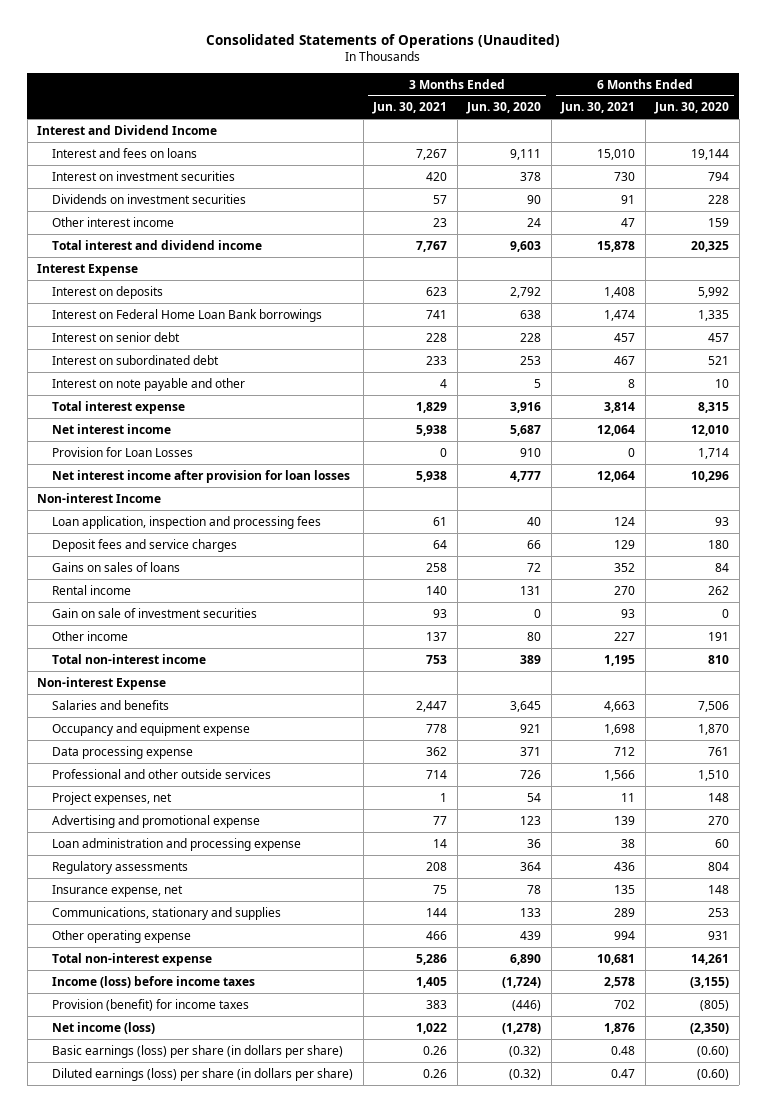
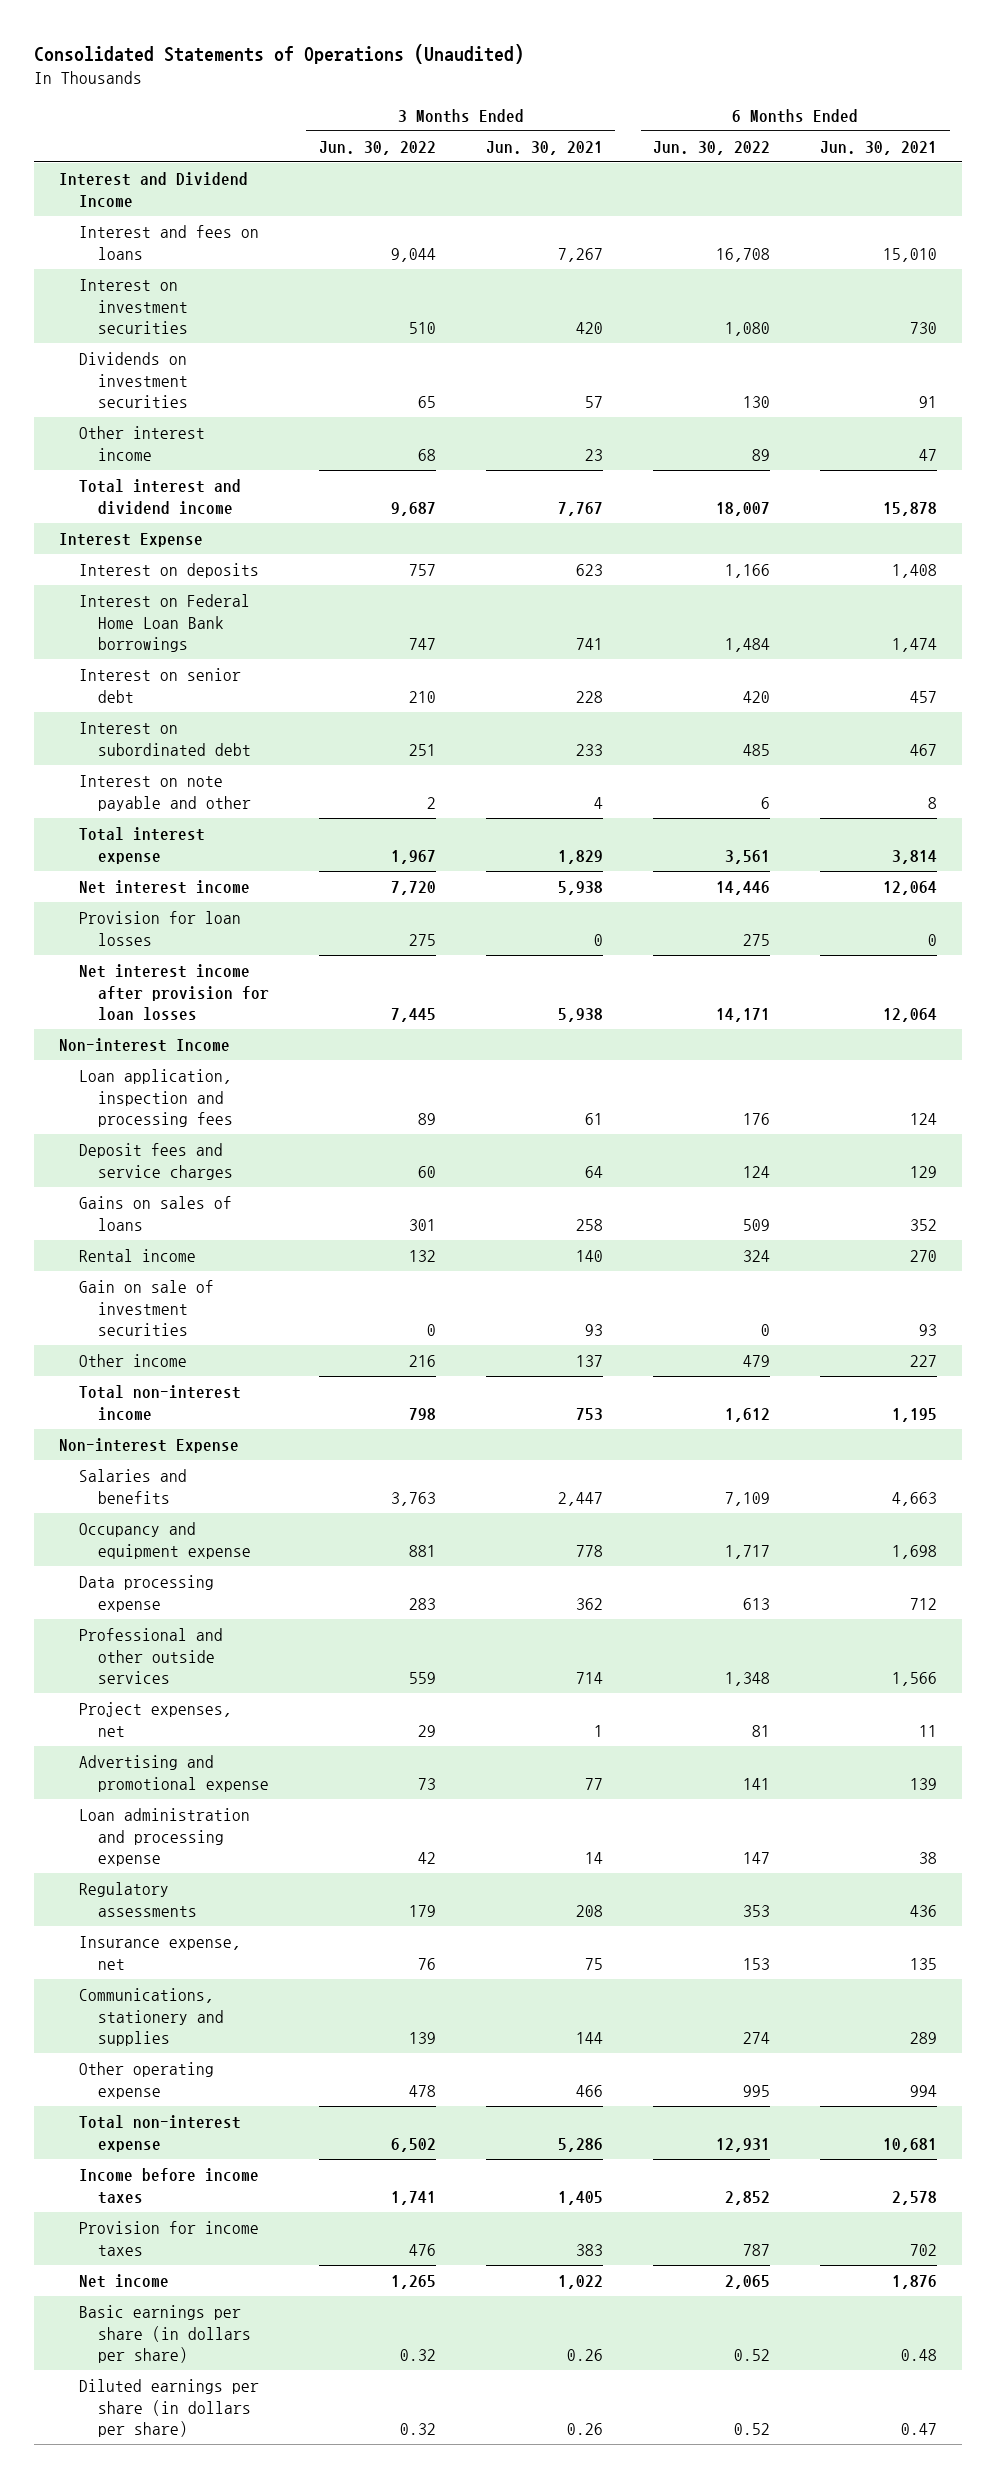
[466,102,542,115] Jun. 30, 2020 -> none
[654,102,730,115] Jun. 30, 2020 -> none
none -> [318,140,436,155] Jun. 30, 2022
none -> [653,140,771,155] Jun. 30, 2022
[52,446,194,457] Provision for Loan Losses -> [78,910,241,946] Provision for loan losses
[52,906,282,920] Communications, stationary and supplies -> [78,1987,224,2047] Communications, stationery and supplies
[52,975,256,988] Income (loss) before income taxes -> [78,2167,259,2204] Income before income taxes
[52,998,250,1011] Provision (benefit) for income taxes -> [78,2220,259,2256] Provision for income taxes
[52,1021,156,1034] Net income (loss) -> [78,2273,169,2288] Net income
[52,1044,344,1058] Basic earnings (loss) per share (in dollars per share) -> [78,2304,251,2364] Basic earnings per share (in dollars per share)
[52,1067,354,1081] Diluted earnings (loss) per share (in dollars per share) -> [78,2378,259,2438] Diluted earnings per share (in dollars per share)

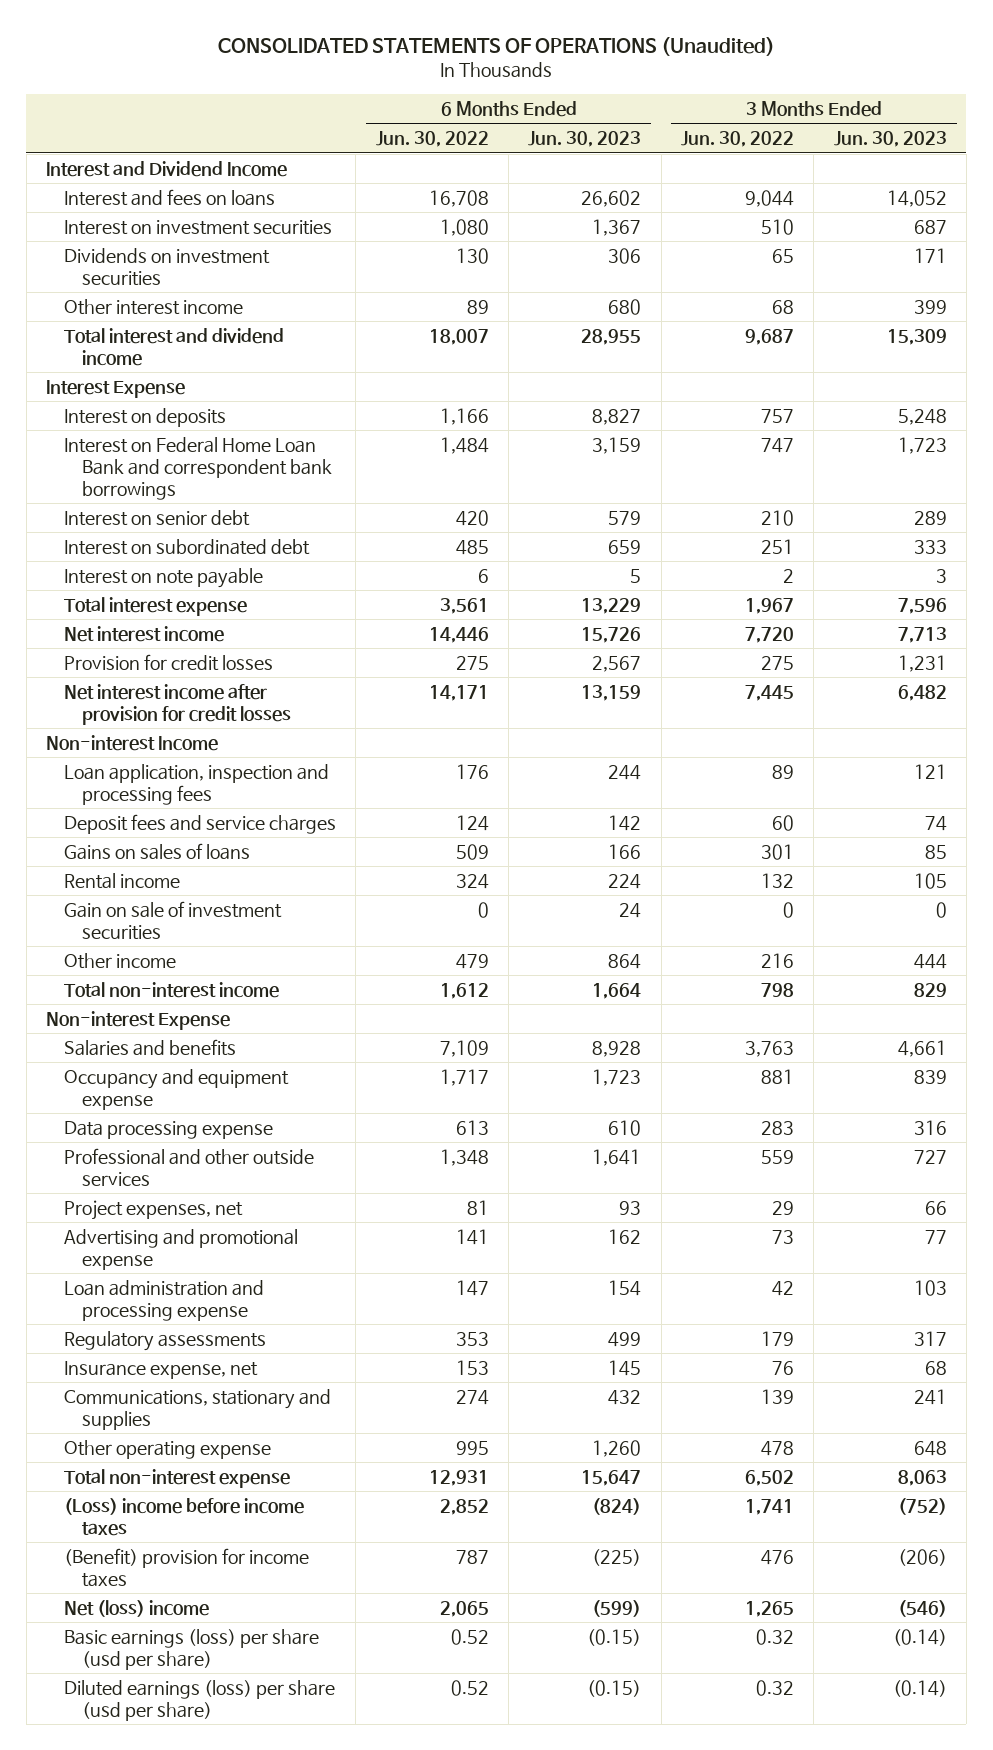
[34,44,525,65] Consolidated Statements of Operations (Unaudited) -> [218,37,776,57] CONSOLIDATED STATEMENTS OF OPERATIONS (Unaudited)
[485,140,603,155] Jun. 30, 2021 -> none
[820,140,938,155] Jun. 30, 2021 -> none
none -> [528,131,642,148] Jun. 30, 2023
none -> [833,131,947,148] Jun. 30, 2023
[78,593,250,653] Interest on Federal Home Loan Bank borrowings -> [64,436,333,500] Interest on Federal Home Loan Bank and correspondent bank borrowings
[78,774,251,811] Interest on note payable and other -> [64,567,264,588] Interest on note payable
[78,910,241,946] Provision for loan losses -> [64,653,274,671] Provision for credit losses
[78,963,269,1021] Net interest income after provision for loan losses -> [64,683,292,725] Net interest income after provision for credit losses
[78,1987,224,2047] Communications, stationery and supplies -> [64,1388,332,1430] Communications, stationary and supplies
[78,2167,259,2204] Income before income taxes -> [64,1497,305,1536] (Loss) income before income taxes
[78,2220,259,2256] Provision for income taxes -> [64,1547,310,1587] (Benefit) provision for income taxes
[78,2273,169,2288] Net income -> [64,1599,210,1617] Net (loss) income
[78,2304,251,2364] Basic earnings per share (in dollars per share) -> [64,1628,320,1670] Basic earnings (loss) per share (usd per share)
[78,2378,259,2438] Diluted earnings per share (in dollars per share) -> [64,1679,336,1721] Diluted earnings (loss) per share (usd per share)

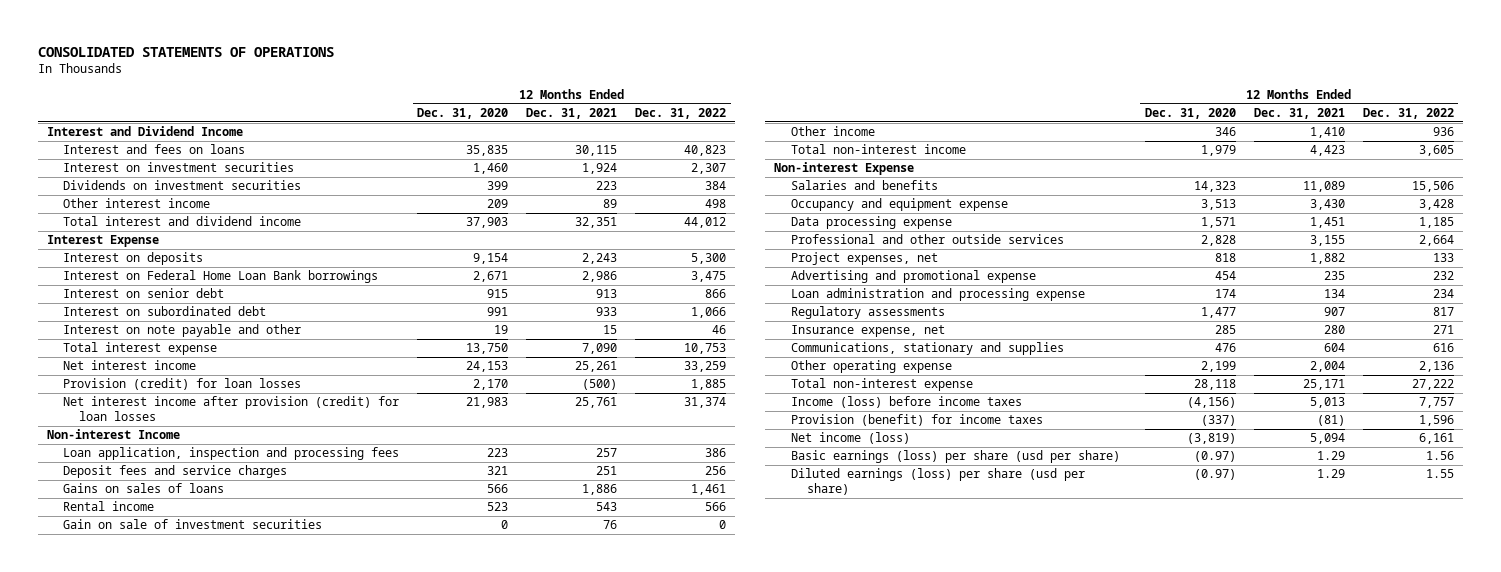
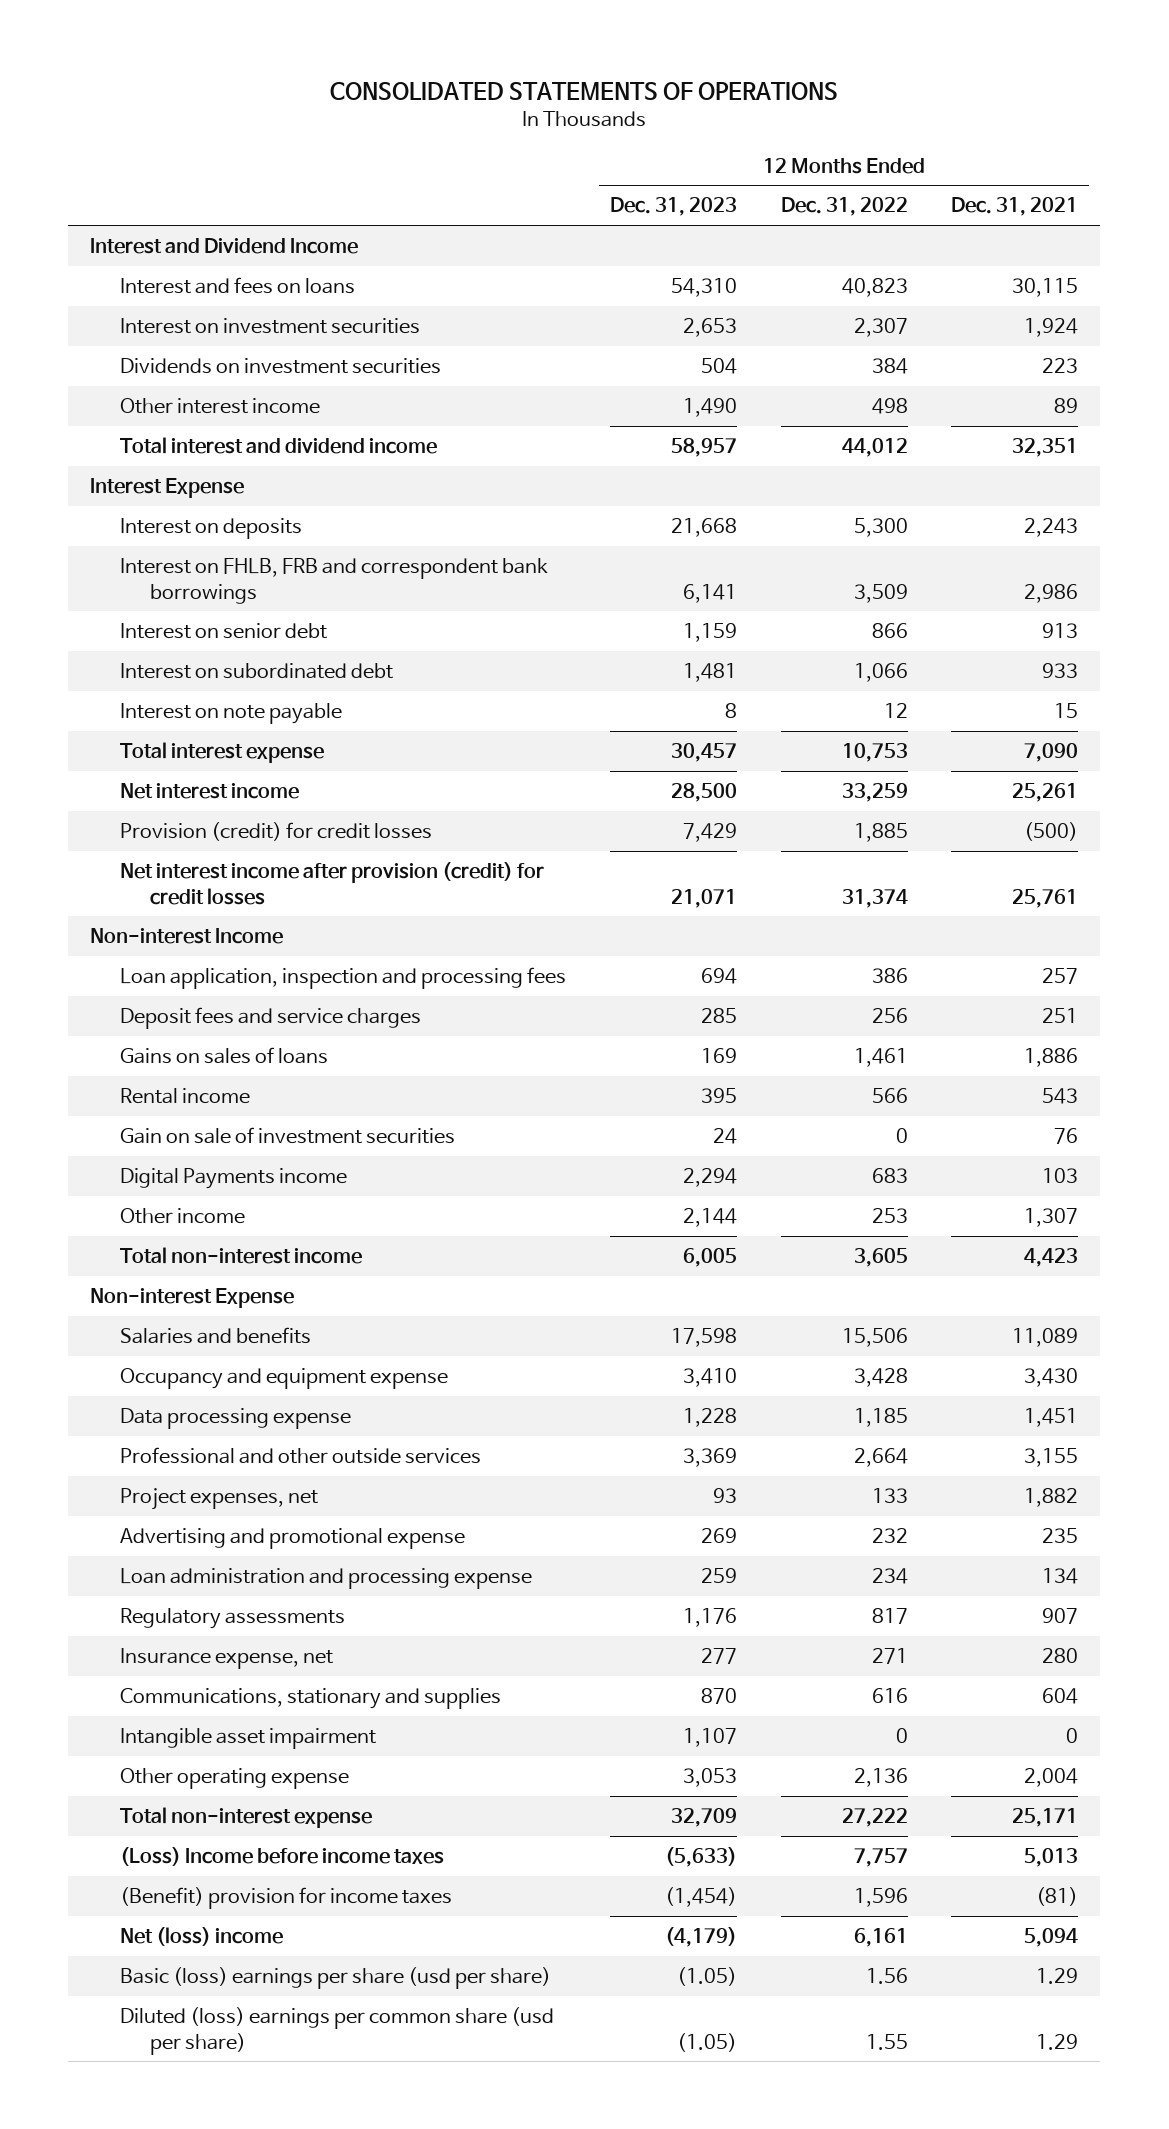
[417,108,509,120] Dec. 31, 2020 -> none
none -> [609,197,737,217] Dec. 31, 2023
[63,270,379,284] Interest on Federal Home Loan Bank borrowings -> [119,557,548,604] Interest on FHLB, FRB and correspondent bank borrowings
[691,271,727,283] 3,475 -> [853,583,908,603] 3,509
[63,324,302,338] Interest on note payable and other -> [119,702,342,724] Interest on note payable
[712,325,727,335] 46 -> [883,702,908,718] 12
[63,378,302,391] Provision (credit) for loan losses -> [119,821,432,841] Provision (credit) for credit losses
[63,396,400,421] Net interest income after provision (credit) for loan losses -> [119,861,544,905] Net interest income after provision (credit) for credit losses
none -> [119,1167,347,1189] Digital Payments income
[1309,127,1345,139] 1,410 -> [1024,1207,1079,1227] 1,307
[1432,127,1454,137] 936 -> [871,1207,908,1223] 253
none -> [119,1727,376,1749] Intangible asset impairment
[790,396,1022,409] Income (loss) before income taxes -> [119,1846,444,1866] (Loss) Income before income taxes
[790,414,1043,427] Provision (benefit) for income taxes -> [119,1886,452,1909] (Benefit) provision for income taxes
[790,432,910,445] Net income (loss) -> [119,1926,283,1946] Net (loss) income
[790,450,1120,464] Basic earnings (loss) per share (usd per share) -> [119,1966,551,1989] Basic (loss) earnings per share (usd per share)
[790,468,1085,495] Diluted earnings (loss) per share (usd per share) -> [119,2006,554,2055] Diluted (loss) earnings per common share (usd per share)

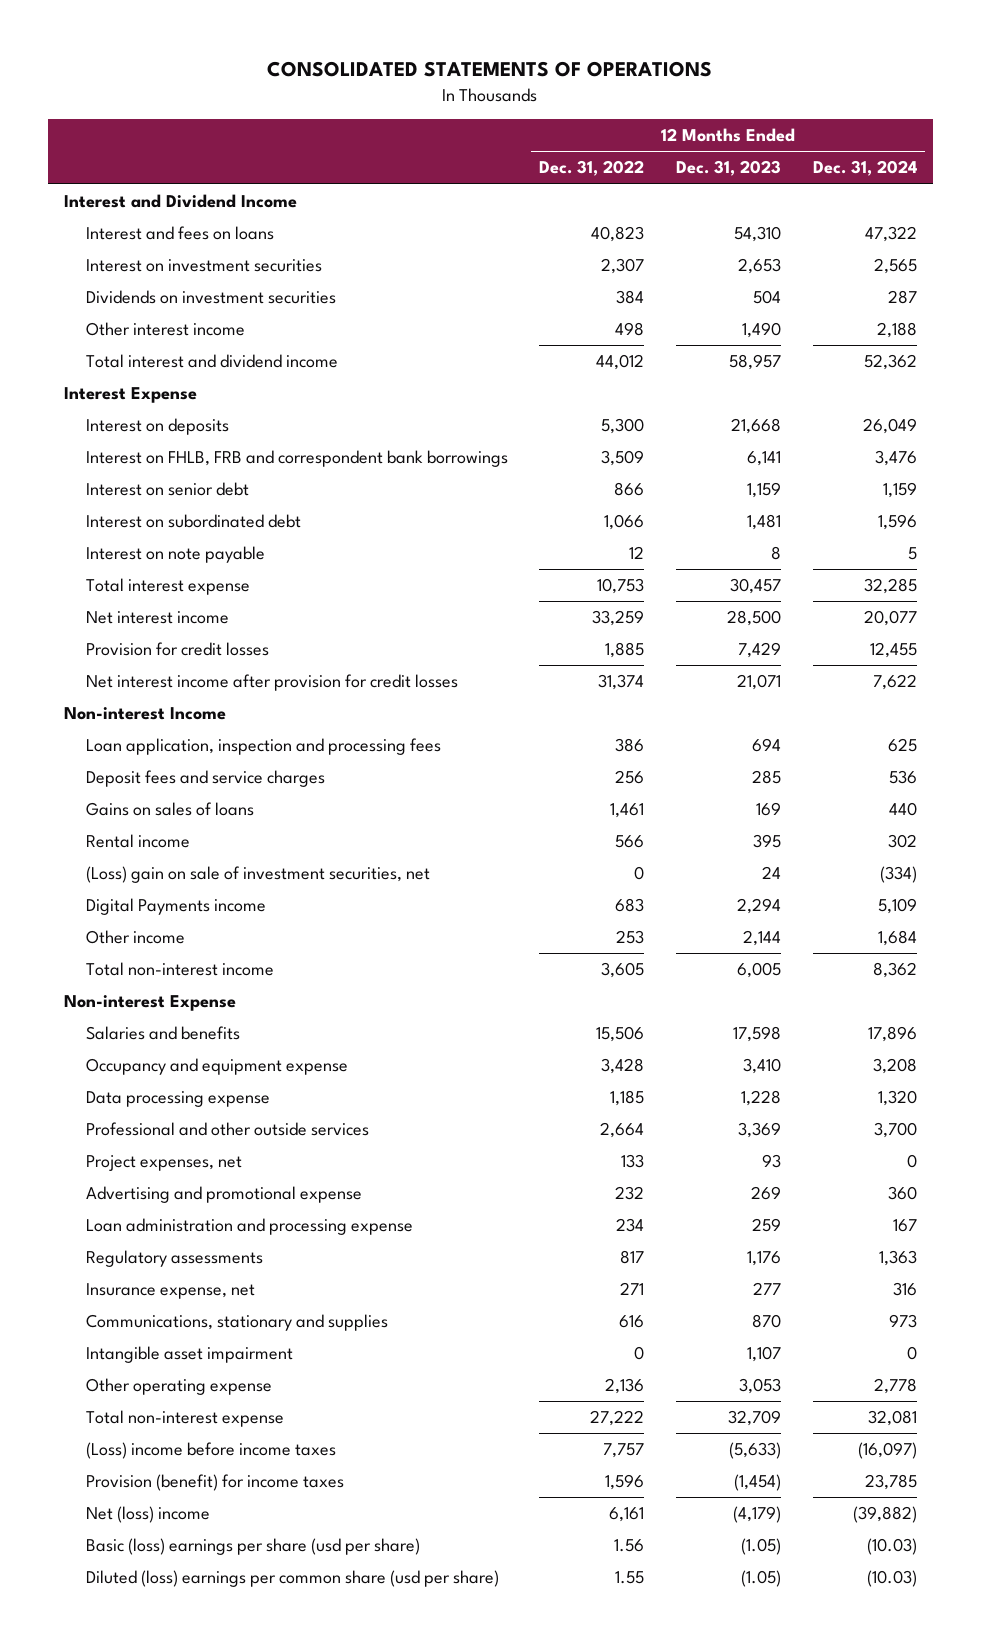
[951,197,1079,217] Dec. 31, 2021 -> none
none -> [812,160,917,177] Dec. 31, 2024
[119,821,432,841] Provision (credit) for credit losses -> [85,642,269,657] Provision for credit losses
[119,861,544,905] Net interest income after provision (credit) for credit losses -> [85,674,458,692] Net interest income after provision for credit losses
[119,1126,455,1144] Gain on sale of investment securities -> [85,866,430,884] (Loss) gain on sale of investment securities, net
[119,1846,444,1866] (Loss) Income before income taxes -> [85,1442,336,1460] (Loss) income before income taxes
[119,1886,452,1909] (Benefit) provision for income taxes -> [85,1474,344,1492] Provision (benefit) for income taxes

